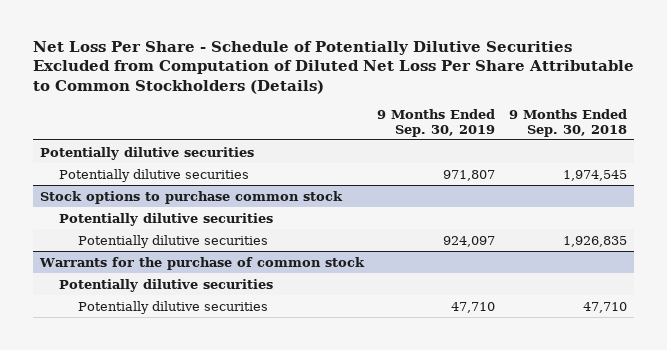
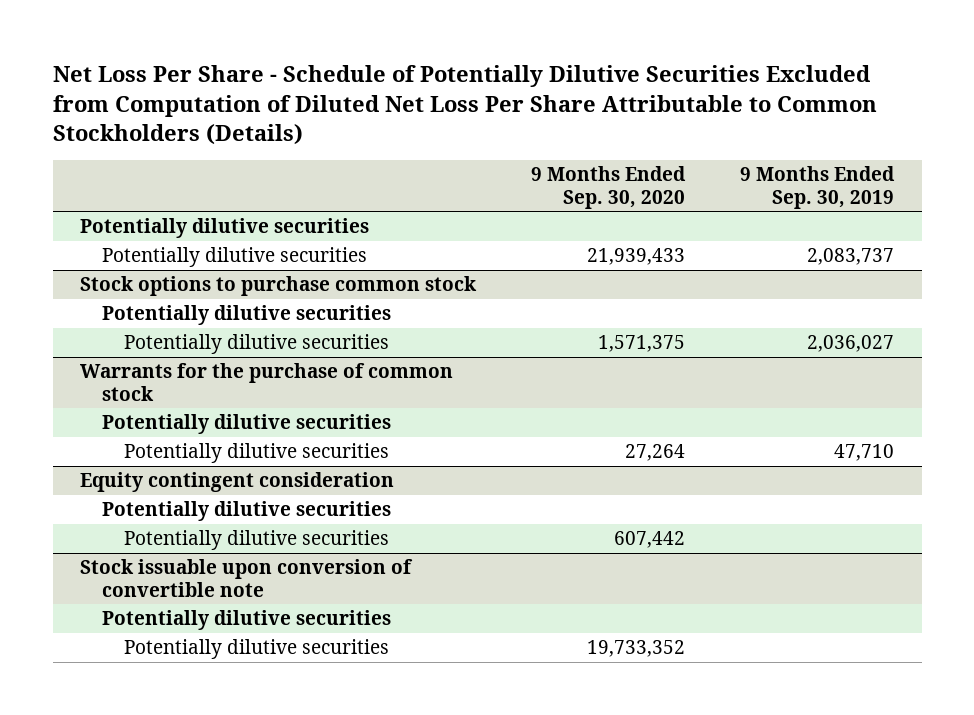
[509,108,628,137] 9 Months Ended Sep. 30, 2018 -> none
none -> [531,166,687,209] 9 Months Ended Sep. 30, 2020
[443,169,496,181] 971,807 -> [807,248,895,266] 2,083,737
[443,235,496,247] 924,097 -> [807,335,895,353] 2,036,027
none -> [80,472,395,493] Equity contingent consideration
none -> [102,501,392,522] Potentially dilutive securities
none -> [124,530,390,551] Potentially dilutive securities
none -> [80,559,414,597] Stock issuable upon conversion of convertible note
none -> [102,610,392,631] Potentially dilutive securities
none -> [124,639,390,660] Potentially dilutive securities

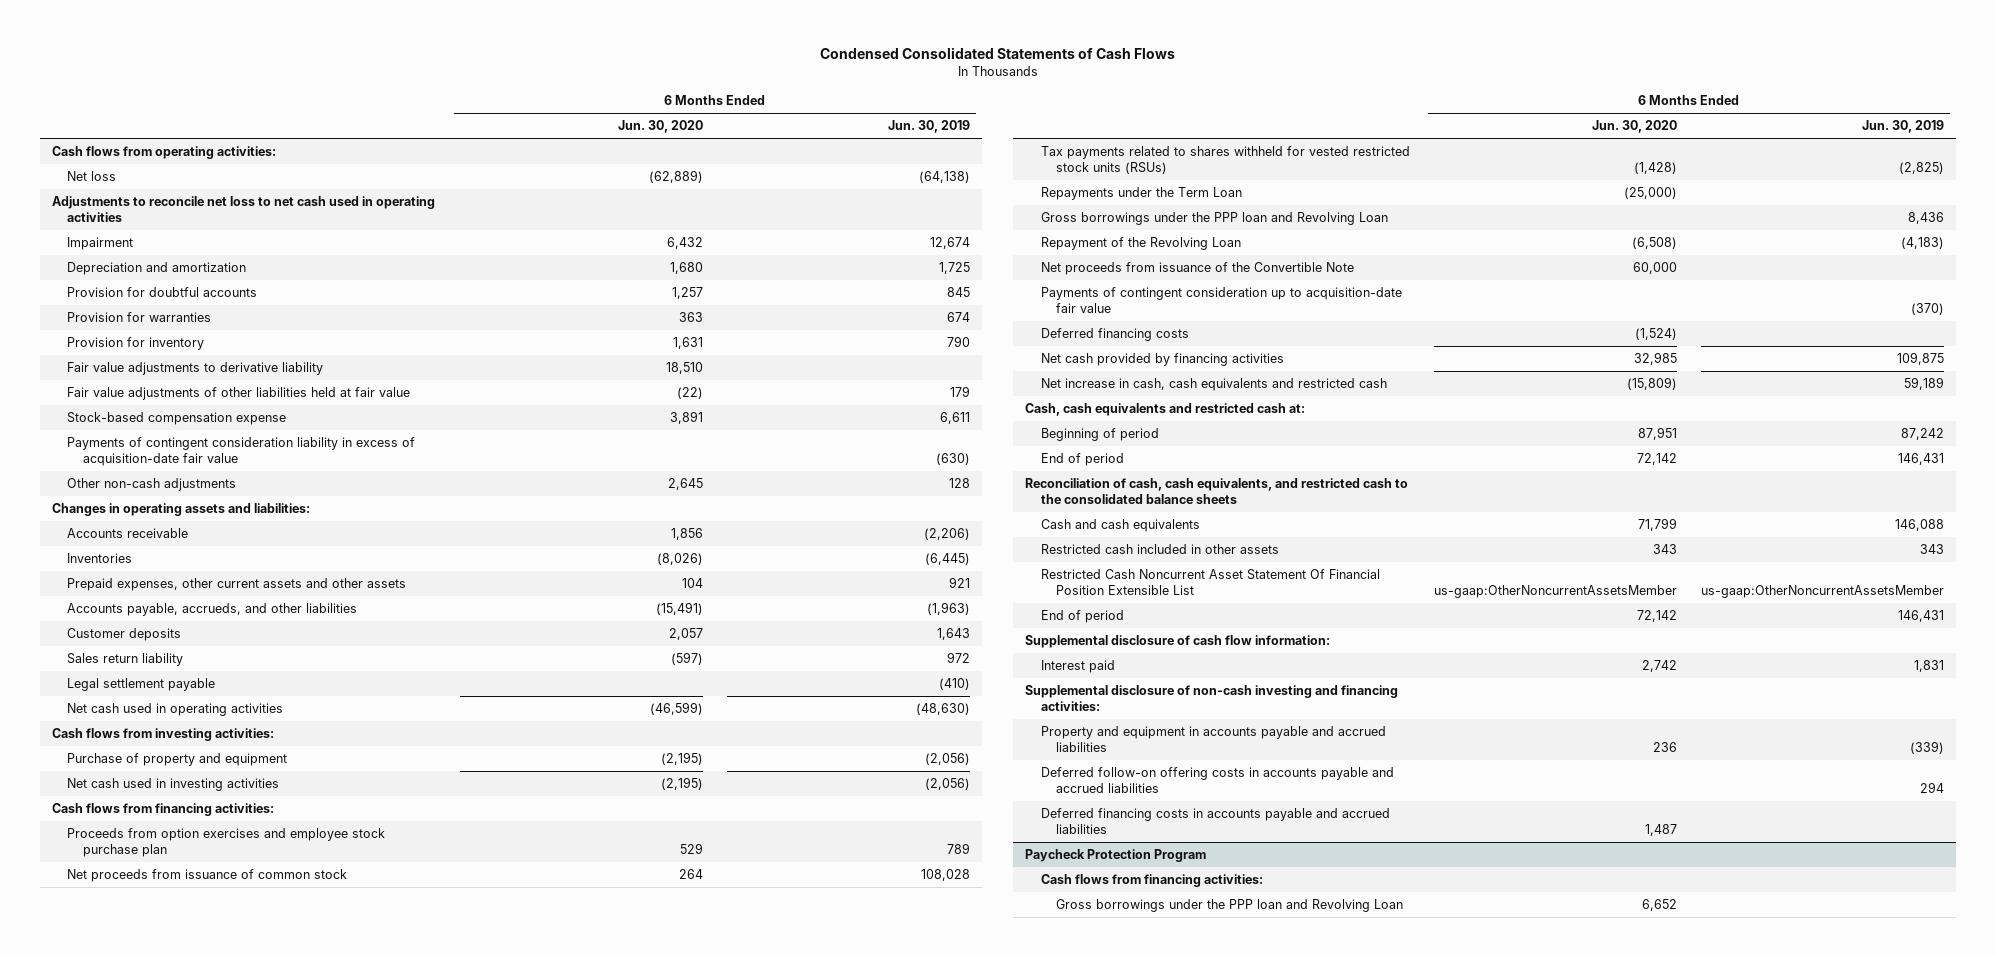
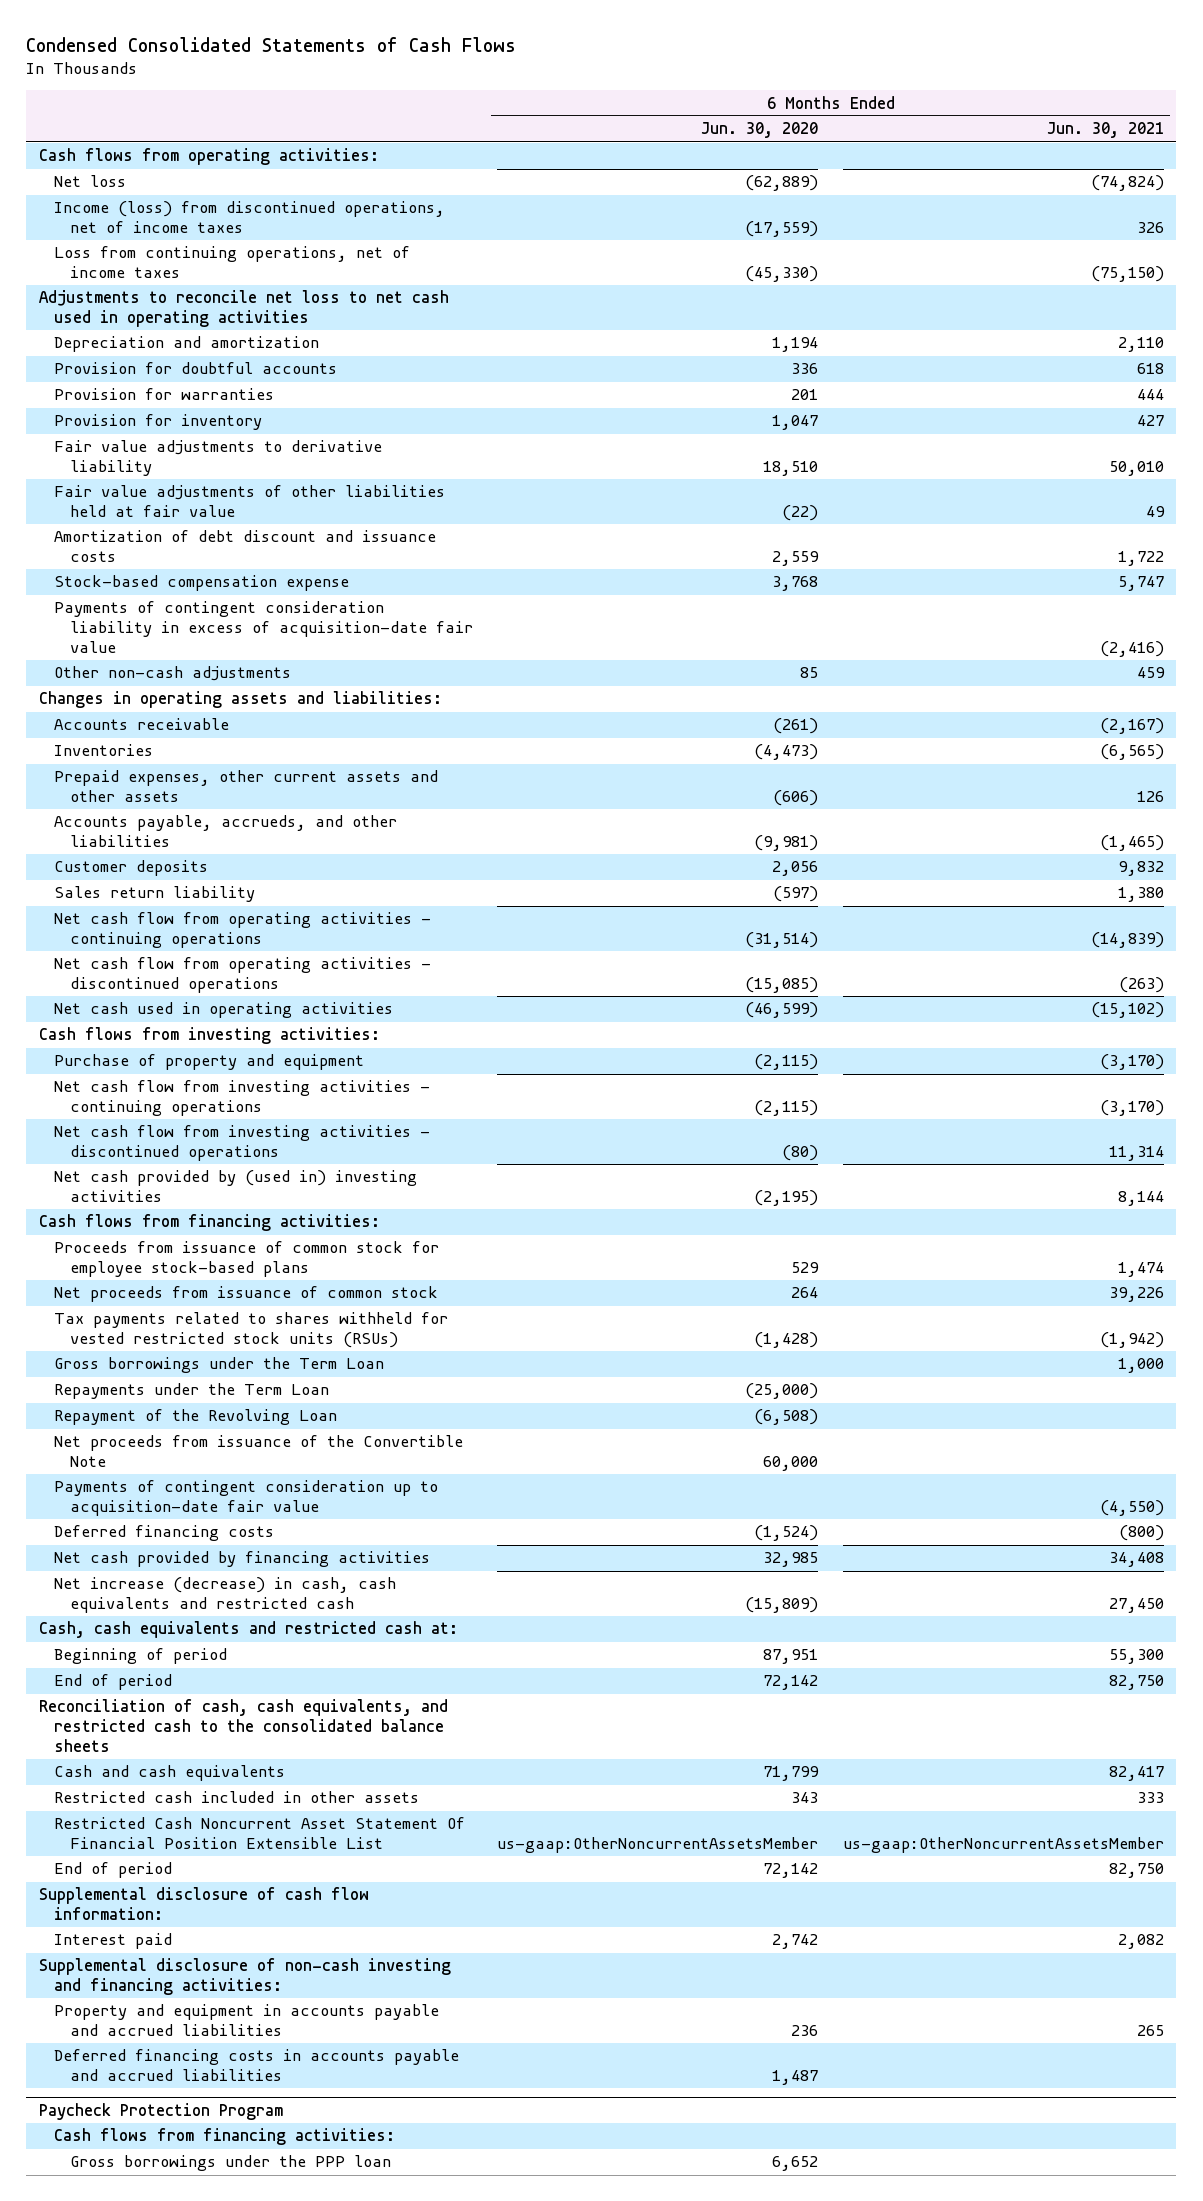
[888,120,971,134] Jun. 30, 2019 -> none
none -> [1046,122,1164,139] Jun. 30, 2021
none -> [54,201,446,234] Income (loss) from discontinued operations, net of income taxes
none -> [54,246,411,279] Loss from continuing operations, net of income taxes
[67,237,134,251] Impairment -> none
[670,262,704,275] 1,680 -> [772,337,819,353] 1,194
[672,287,704,300] 1,257 -> [791,363,819,375] 336
[679,312,704,323] 363 -> [791,389,819,401] 201
[673,337,704,350] 1,631 -> [772,415,819,431] 1,047
none -> [54,530,437,563] Amortization of debt discount and issuance costs
[670,411,704,425] 3,891 -> [772,576,819,592] 3,768
[668,478,704,491] 2,645 -> [800,667,819,679] 85
[671,528,704,541] 1,856 -> [773,718,819,735] (261)
[657,553,704,566] (8,026) -> [754,744,819,761] (4,473)
[682,578,704,589] 104 -> [773,790,819,807] (606)
[656,602,704,616] (15,491) -> [754,835,819,852] (9,981)
[669,628,704,641] 2,057 -> [772,861,819,877] 2,056
[67,678,216,692] Legal settlement payable -> none
none -> [54,912,432,949] Net cash flow from operating activities - continuing operations
none -> [54,957,432,994] Net cash flow from operating activities - discontinued operations
[661,752,704,766] (2,195) -> [754,1054,819,1071] (2,115)
none -> [54,1080,431,1117] Net cash flow from investing activities - continuing operations
none -> [54,1125,431,1162] Net cash flow from investing activities - discontinued operations
[67,778,280,792] Net cash used in investing activities -> [54,1170,418,1203] Net cash provided by (used in) investing activities
[67,828,386,858] Proceeds from option exercises and employee stock purchase plan -> [54,1241,440,1278] Proceeds from issuance of common stock for employee stock-based plans
none -> [54,1357,385,1374] Gross borrowings under the Term Loan
[1040,212,1388,226] Gross borrowings under the PPP loan and Revolving Loan -> none
[1040,378,1387,392] Net increase in cash, cash equivalents and restricted cash -> [54,1577,397,1614] Net increase (decrease) in cash, cash equivalents and restricted cash
[1040,767,1394,794] Deferred follow-on offering costs in accounts payable and accrued liabilities -> none
[1056,899,1404,913] Gross borrowings under the PPP loan and Revolving Loan -> [69,2155,391,2172] Gross borrowings under the PPP loan

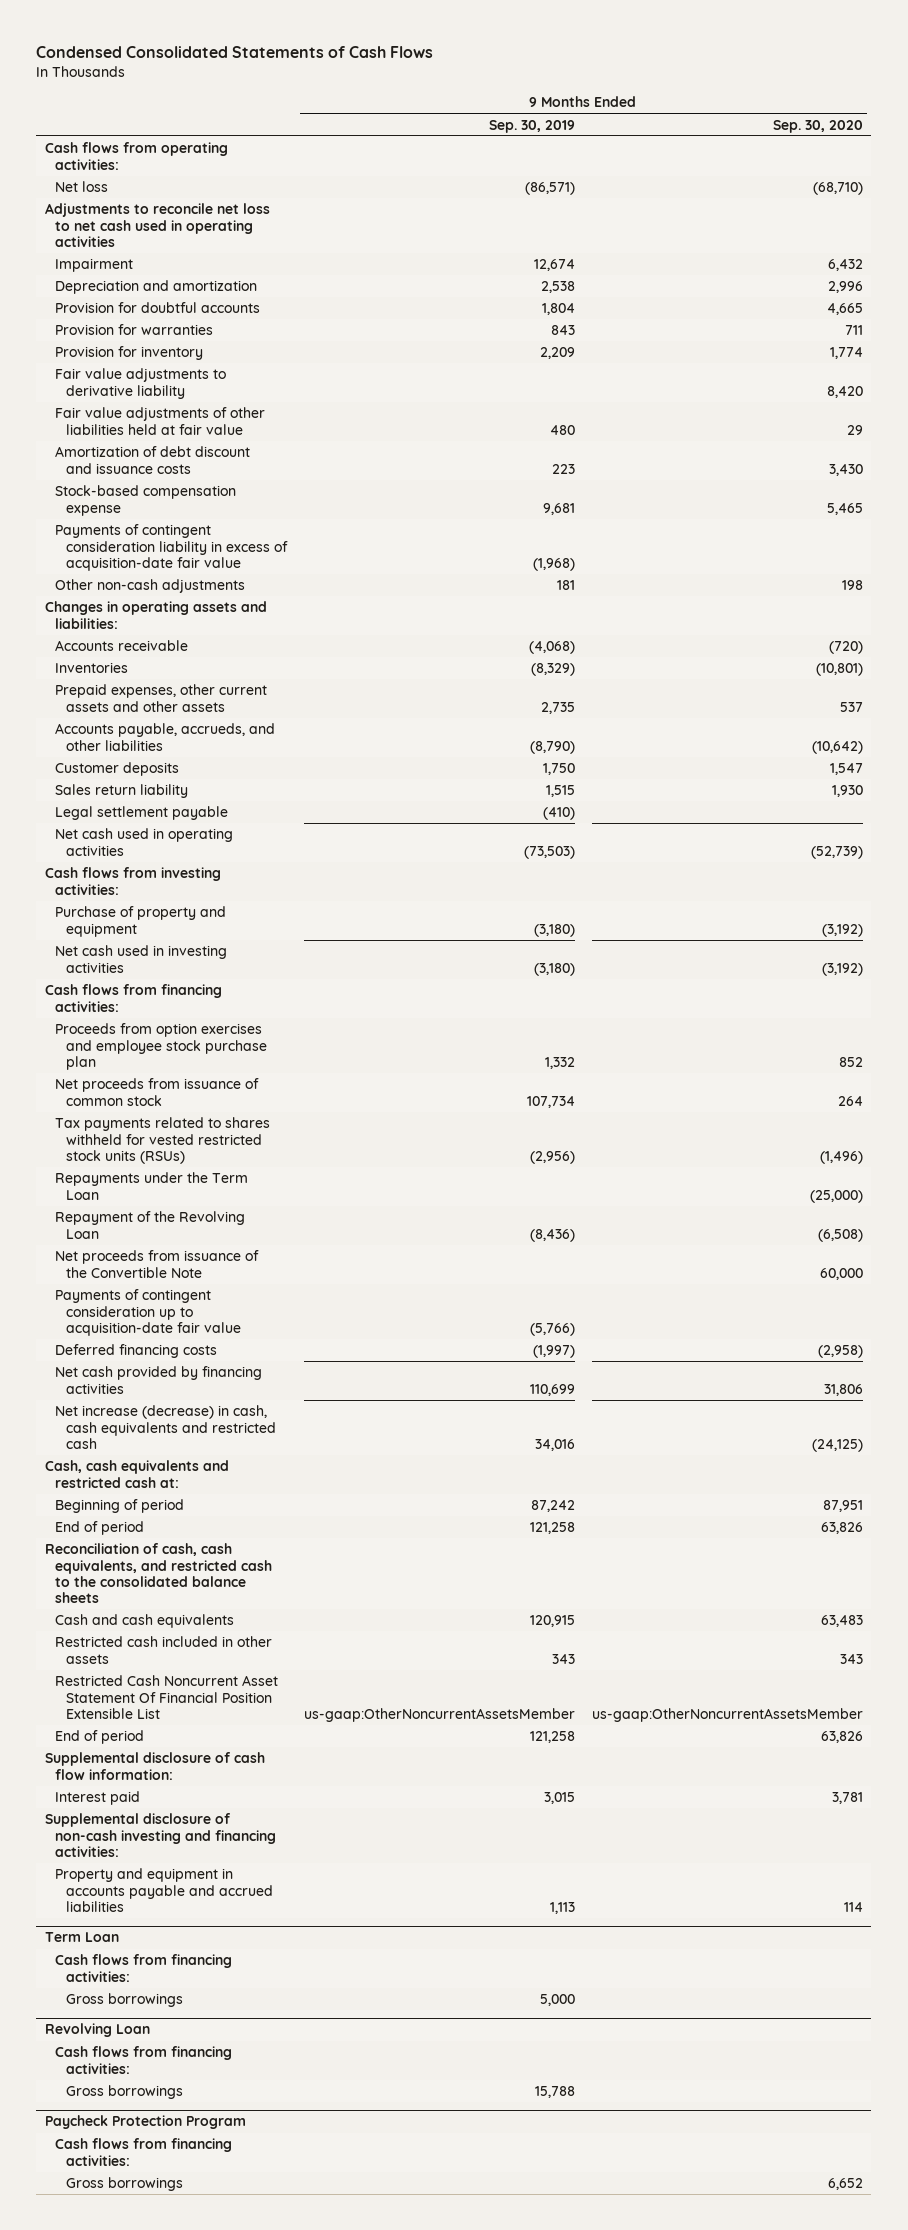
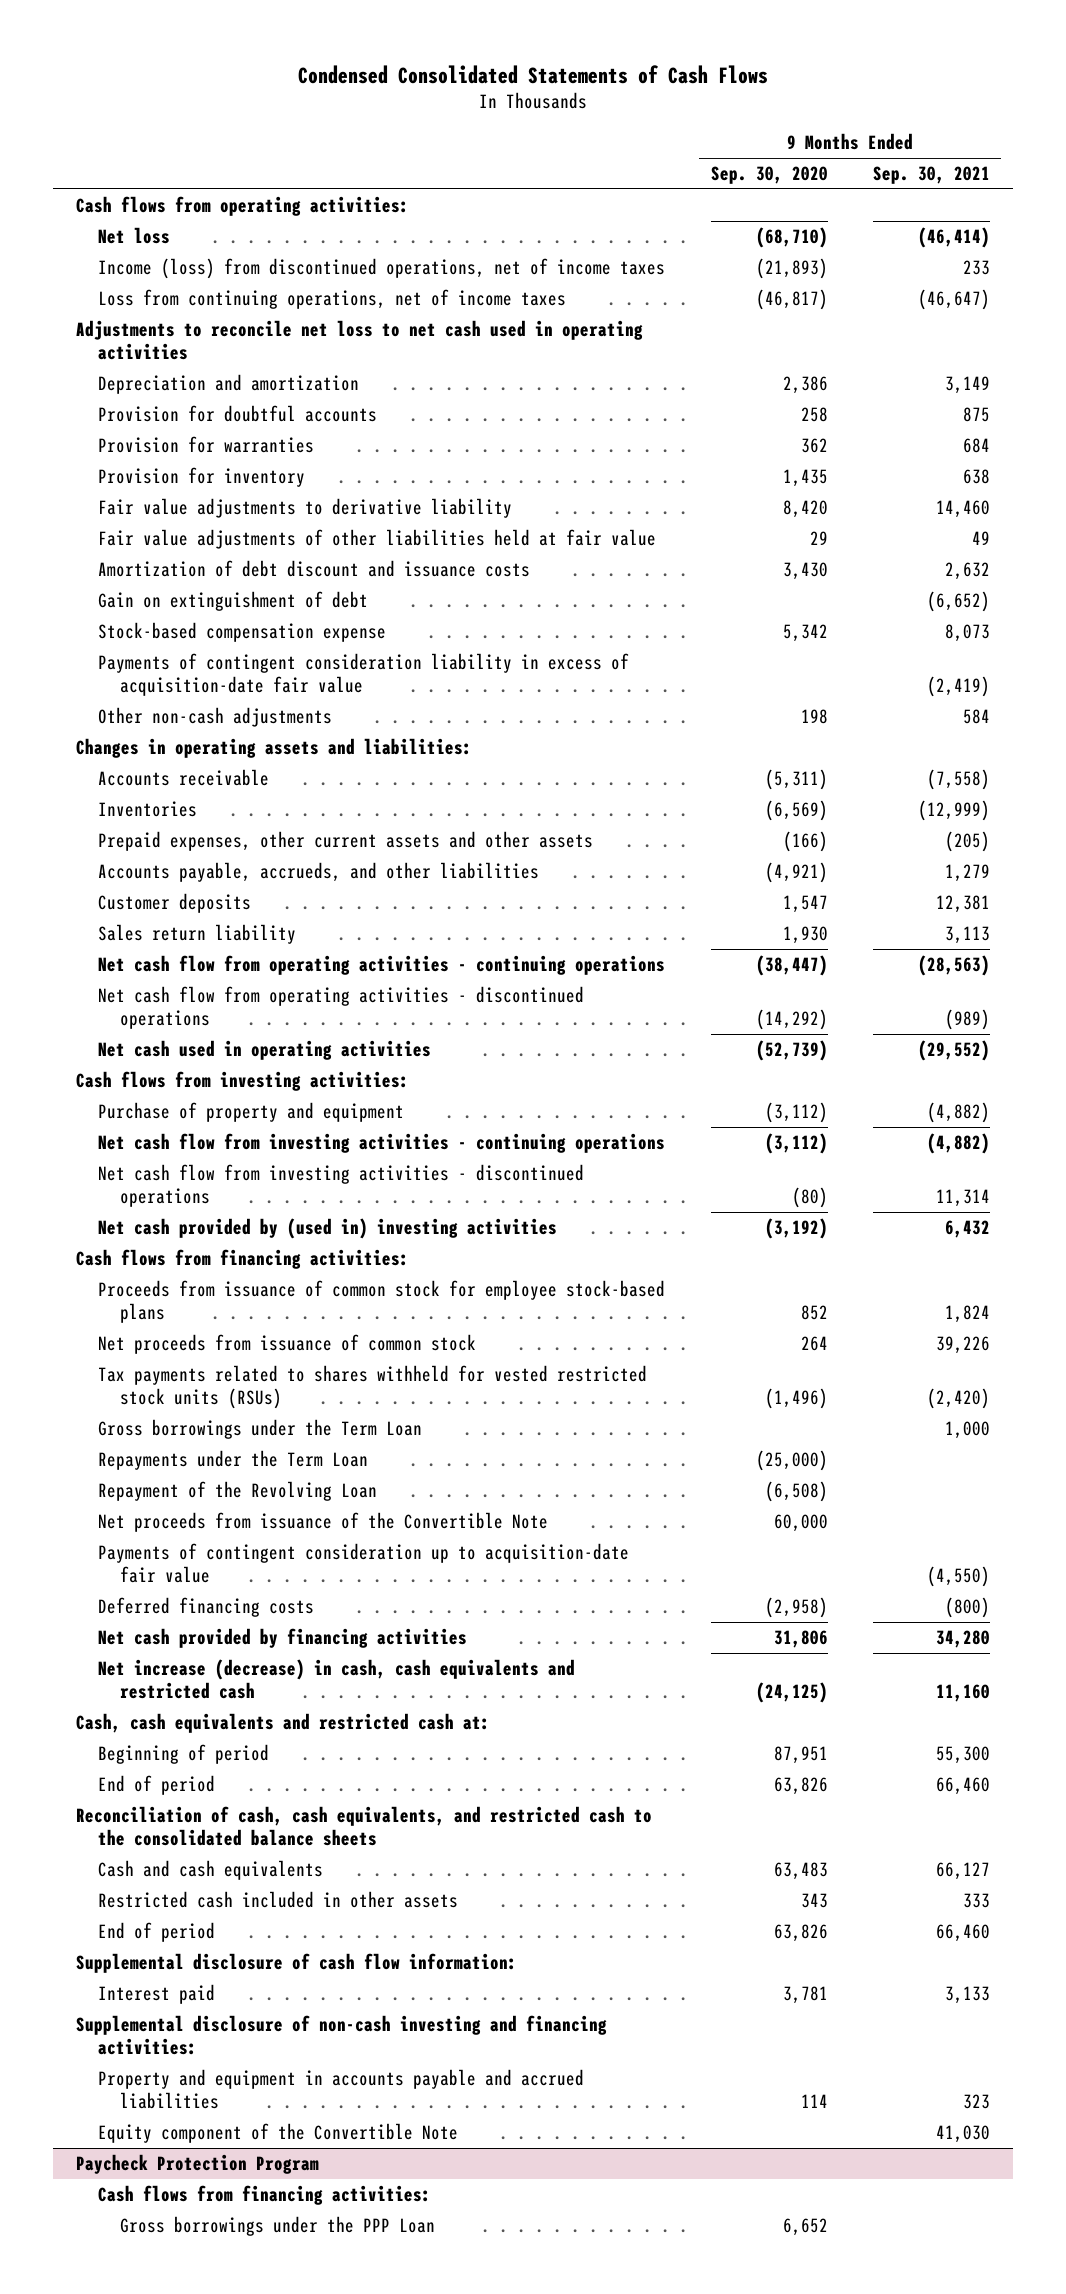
[488,119,575,133] Sep. 30, 2019 -> none
none -> [872,166,990,185] Sep. 30, 2021
none -> [98,258,666,280] Income (loss) from discontinued operations, net of income taxes
none -> [98,289,567,310] Loss from continuing operations, net of income taxes
[55,258,134,273] Impairment -> none
[827,281,863,294] 2,996 -> [782,376,828,395] 2,386
[826,303,863,316] 4,665 -> [800,407,828,423] 258
[844,325,863,336] 711 -> [800,438,828,454] 362
[829,347,863,360] 1,774 -> [782,469,828,488] 1,435
none -> [98,591,369,612] Gain on extinguishment of debt
[826,502,863,515] 5,465 -> [782,624,828,643] 5,342
[828,641,863,655] (720) -> [764,769,828,791] (5,311)
[815,663,863,677] (10,801) -> [764,800,828,822] (6,569)
[839,701,863,712] 537 -> [782,831,828,853] (166)
[811,740,863,754] (10,642) -> [764,862,828,884] (4,921)
[55,806,229,821] Legal settlement payable -> none
none -> [98,955,666,976] Net cash flow from operating activities - continuing operations
none -> [98,986,585,1029] Net cash flow from operating activities - discontinued operations
[821,923,863,937] (3,192) -> [764,1102,828,1124] (3,112)
none -> [98,1133,666,1154] Net cash flow from investing activities - continuing operations
none -> [98,1164,585,1207] Net cash flow from investing activities - discontinued operations
[55,945,228,973] Net cash used in investing activities -> [98,1218,558,1240] Net cash provided by (used in) investing activities
[55,1023,267,1070] Proceeds from option exercises and employee stock purchase plan -> [98,1280,666,1323] Proceeds from issuance of common stock for employee stock-based plans
none -> [98,1419,423,1440] Gross borrowings under the Term Loan
[55,1675,279,1719] Restricted Cash Noncurrent Asset Statement Of Financial Position Extensible List -> none
[44,1932,119,1943] Term Loan -> none
[55,1954,233,1982] Cash flows from financing activities: -> none
[65,1993,183,2008] Gross borrowings -> none
[44,2023,150,2038] Revolving Loan -> none
[55,2046,233,2074] Cash flows from financing activities: -> none
[65,2085,183,2100] Gross borrowings -> none
none -> [98,2123,459,2144] Equity component of the Convertible Note
[65,2177,183,2192] Gross borrowings -> [120,2216,436,2237] Gross borrowings under the PPP Loan

